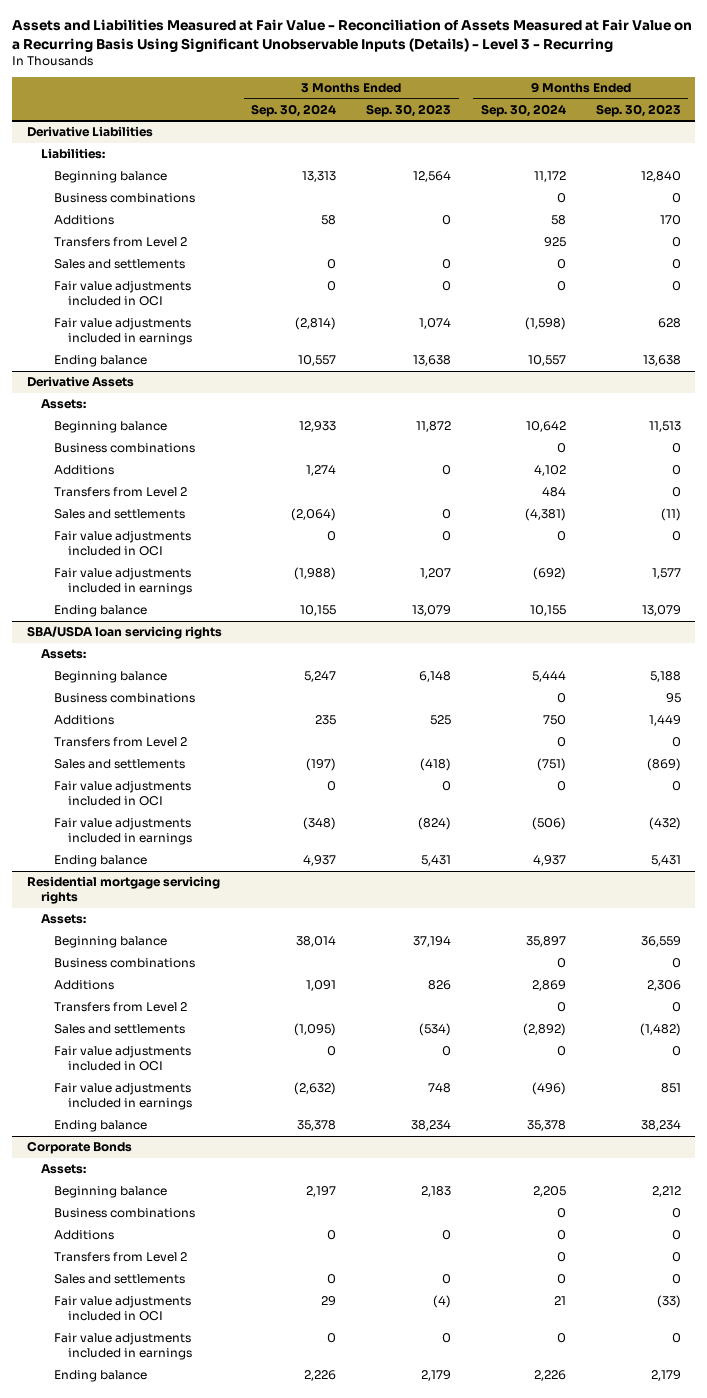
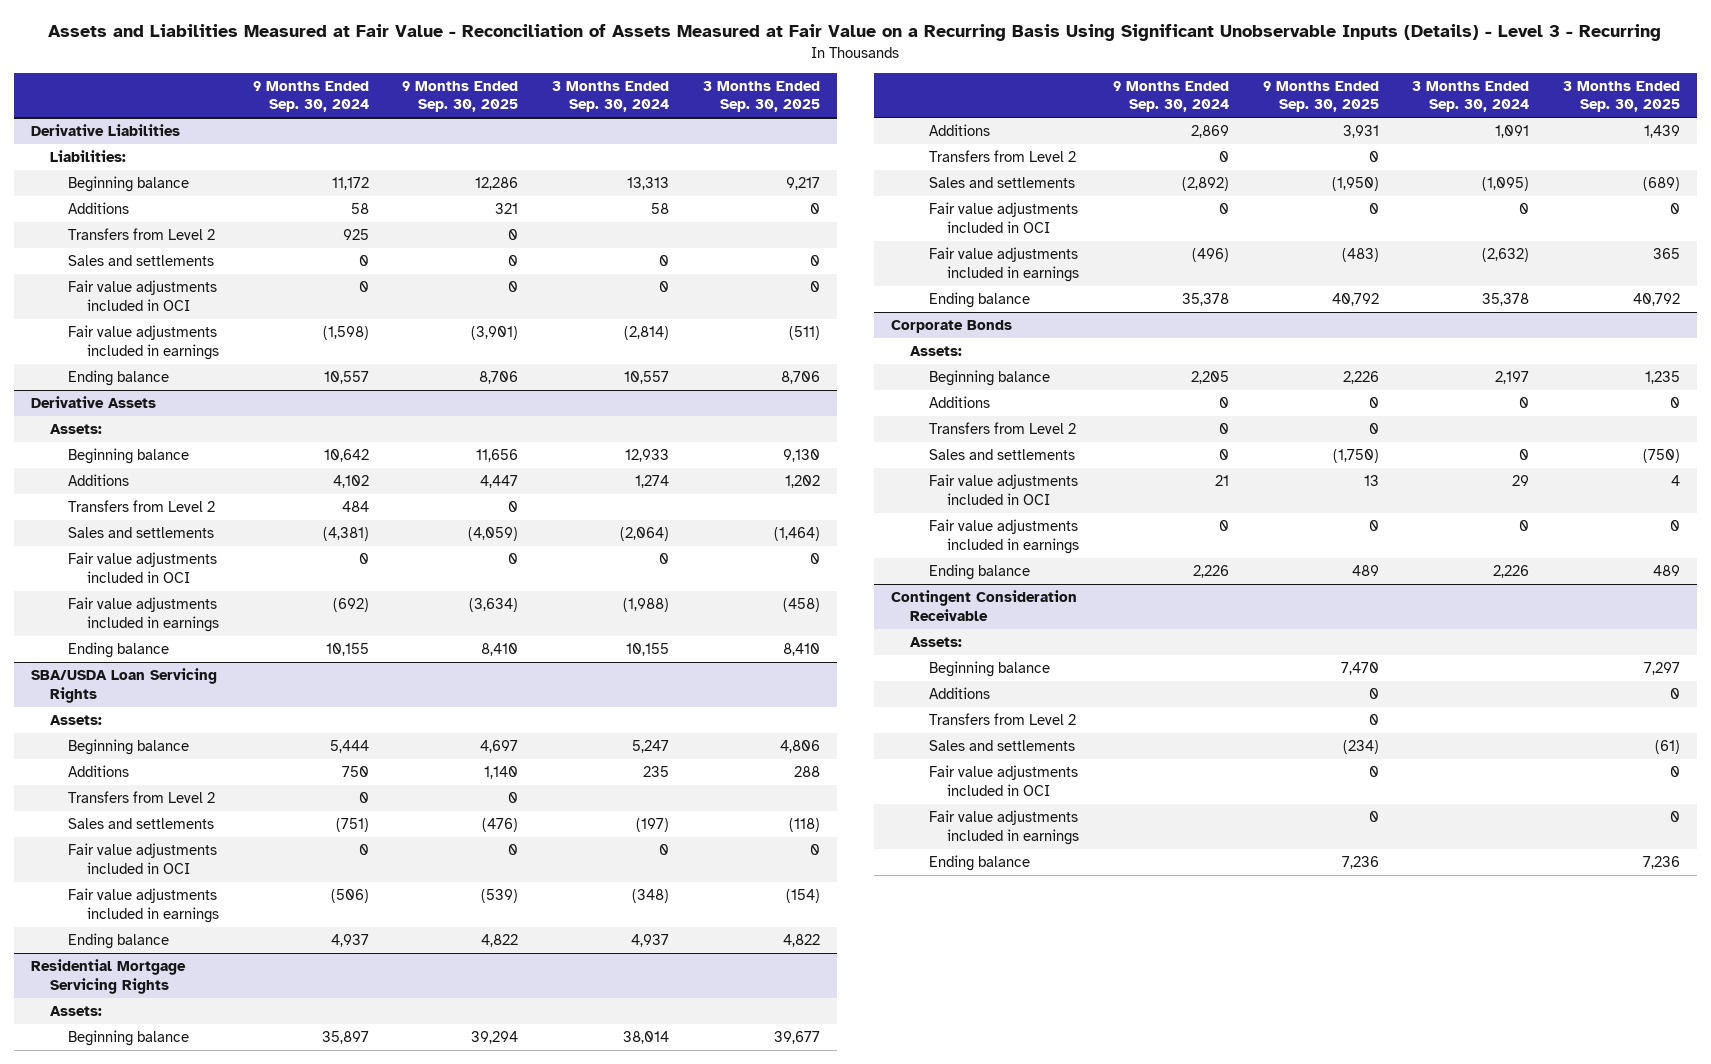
[366,103,452,117] Sep. 30, 2023 -> none
[595,103,681,117] Sep. 30, 2023 -> none
none -> [402,80,519,113] 9 Months Ended Sep. 30, 2025
none -> [702,80,820,113] 3 Months Ended Sep. 30, 2025
[54,193,196,204] Business combinations -> none
[54,443,196,454] Business combinations -> none
[26,626,222,640] SBA/USDA loan servicing rights -> [30,668,217,703] SBA/USDA Loan Servicing Rights
[54,693,196,704] Business combinations -> none
[26,876,220,905] Residential mortgage servicing rights -> [30,959,186,994] Residential Mortgage Servicing Rights
[54,958,196,969] Business combinations -> none
[54,1208,196,1219] Business combinations -> none
none -> [890,590,1077,621] Contingent Consideration Receivable
none -> [909,637,962,648] Assets:
none -> [928,661,1050,678] Beginning balance
none -> [928,687,990,700] Additions
none -> [928,713,1076,726] Transfers from Level 2
none -> [928,740,1075,752] Sales and settlements
none -> [928,765,1078,796] Fair value adjustments included in OCI
none -> [928,810,1080,845] Fair value adjustments included in earnings
none -> [928,855,1030,872] Ending balance

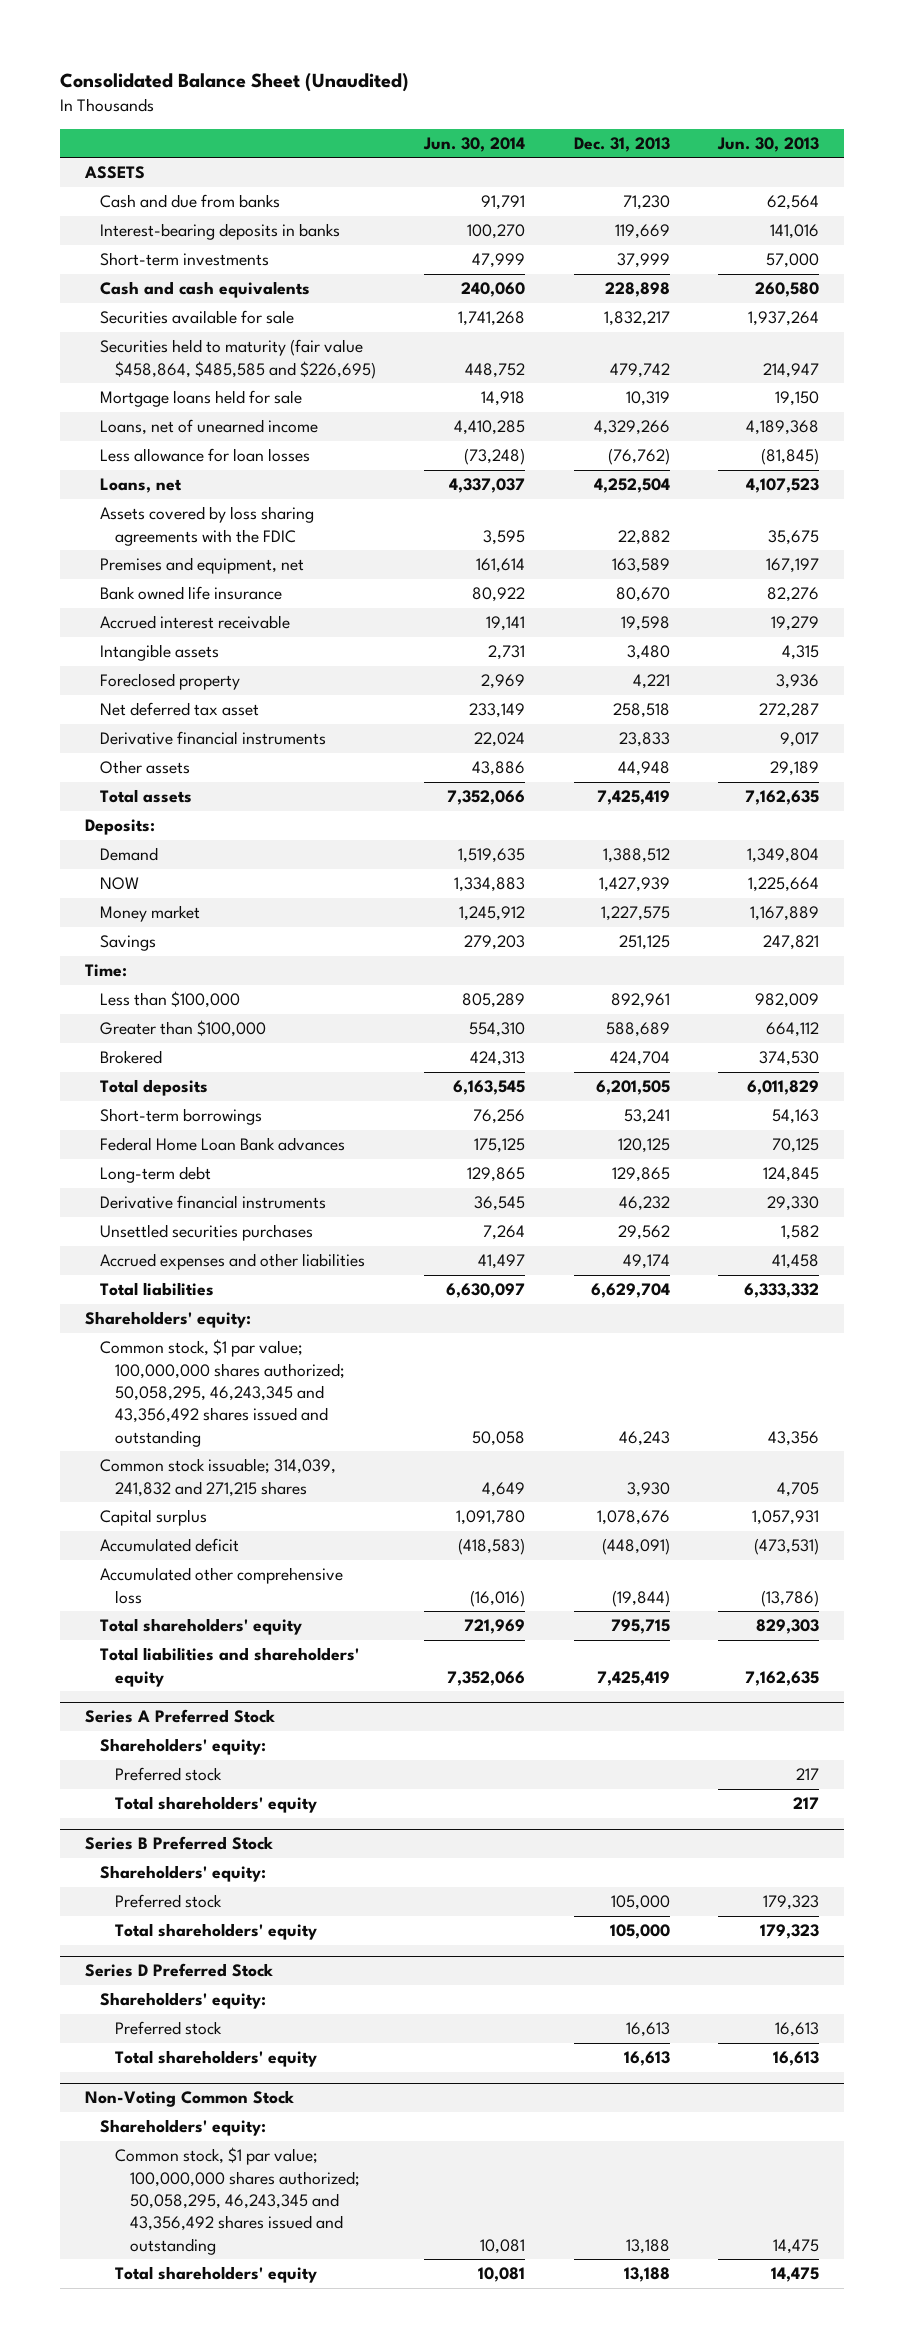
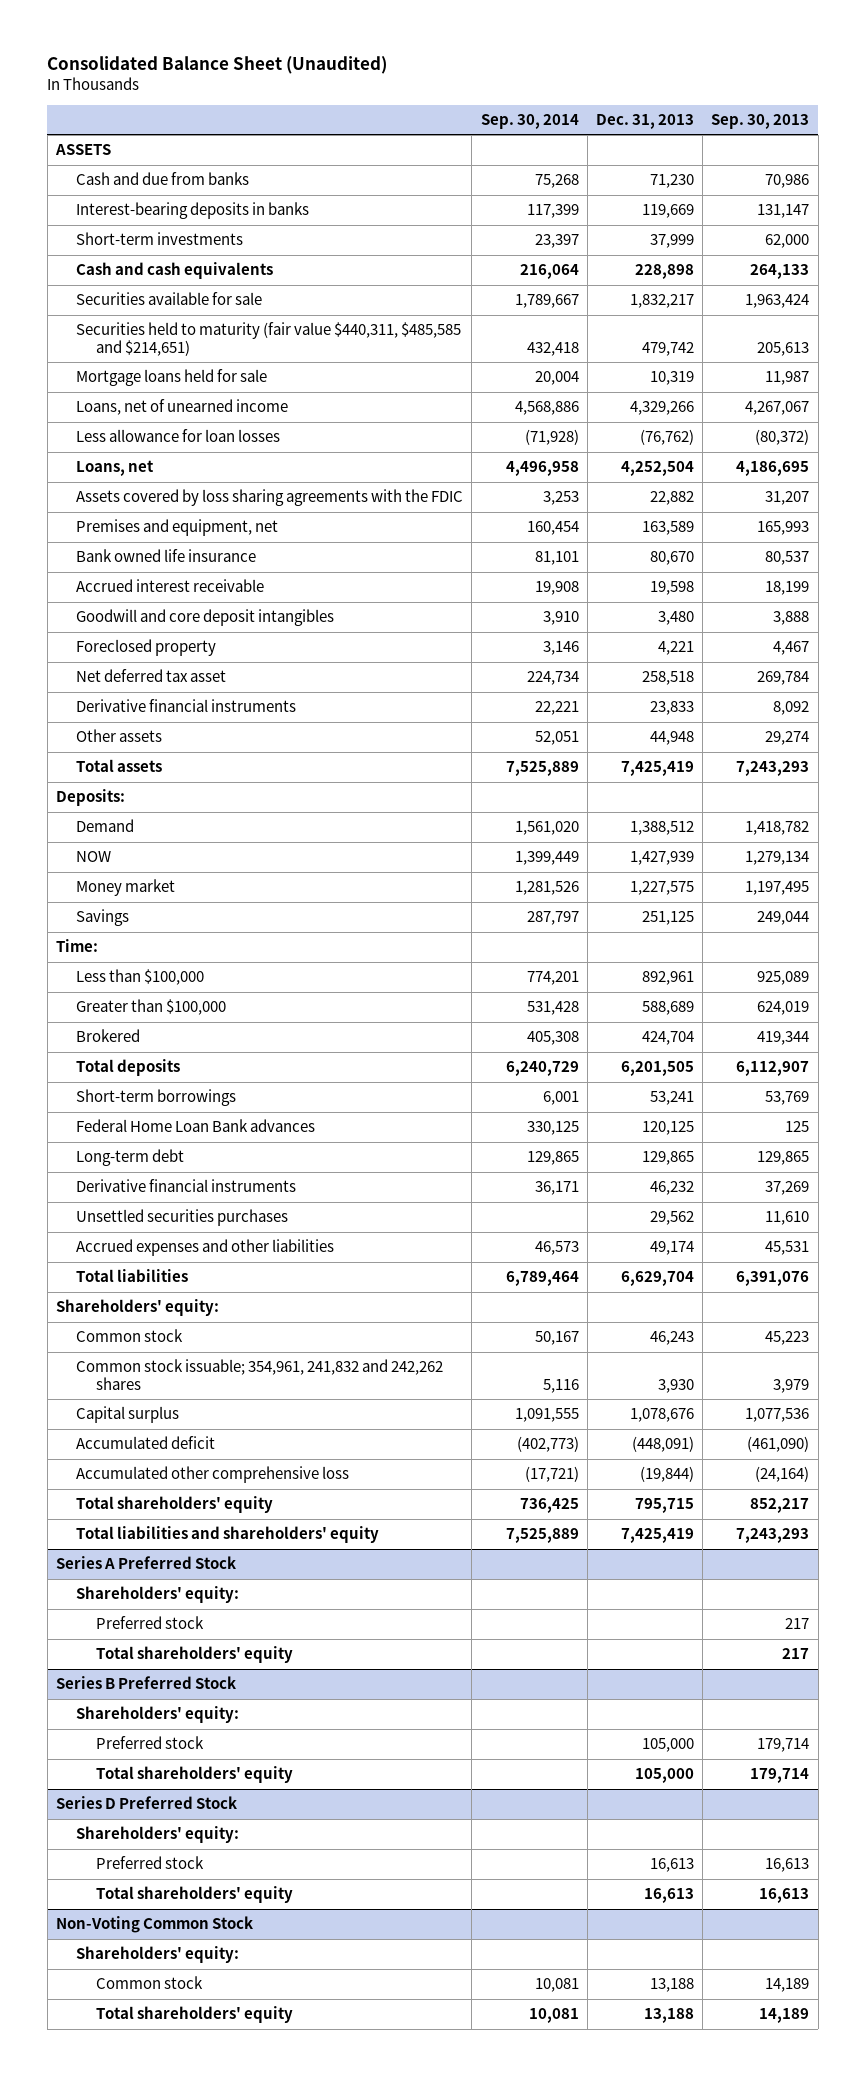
[423,136,526,152] Jun. 30, 2014 -> none
[717,136,820,152] Jun. 30, 2013 -> none
none -> [480,114,579,130] Sep. 30, 2014
none -> [711,114,810,130] Sep. 30, 2013
[99,339,377,379] Securities held to maturity (fair value $458,864, $485,585 and $226,695) -> [76,322,462,357] Securities held to maturity (fair value $440,311, $485,585 and $214,651)
[99,644,219,662] Intangible assets -> [76,609,335,627] Goodwill and core deposit intangibles
[99,1339,346,1447] Common stock, $1 par value; 100,000,000 shares authorized; 50,058,295, 46,243,345 and 43,356,492 shares issued and outstanding -> [76,1329,184,1343] Common stock
[99,1458,336,1497] Common stock issuable; 314,039, 241,832 and 271,215 shares -> [76,1359,444,1391] Common stock issuable; 354,961, 241,832 and 242,262 shares
[115,2147,361,2255] Common stock, $1 par value; 100,000,000 shares authorized; 50,058,295, 46,243,345 and 43,356,492 shares issued and outstanding -> [96,1976,204,1990] Common stock

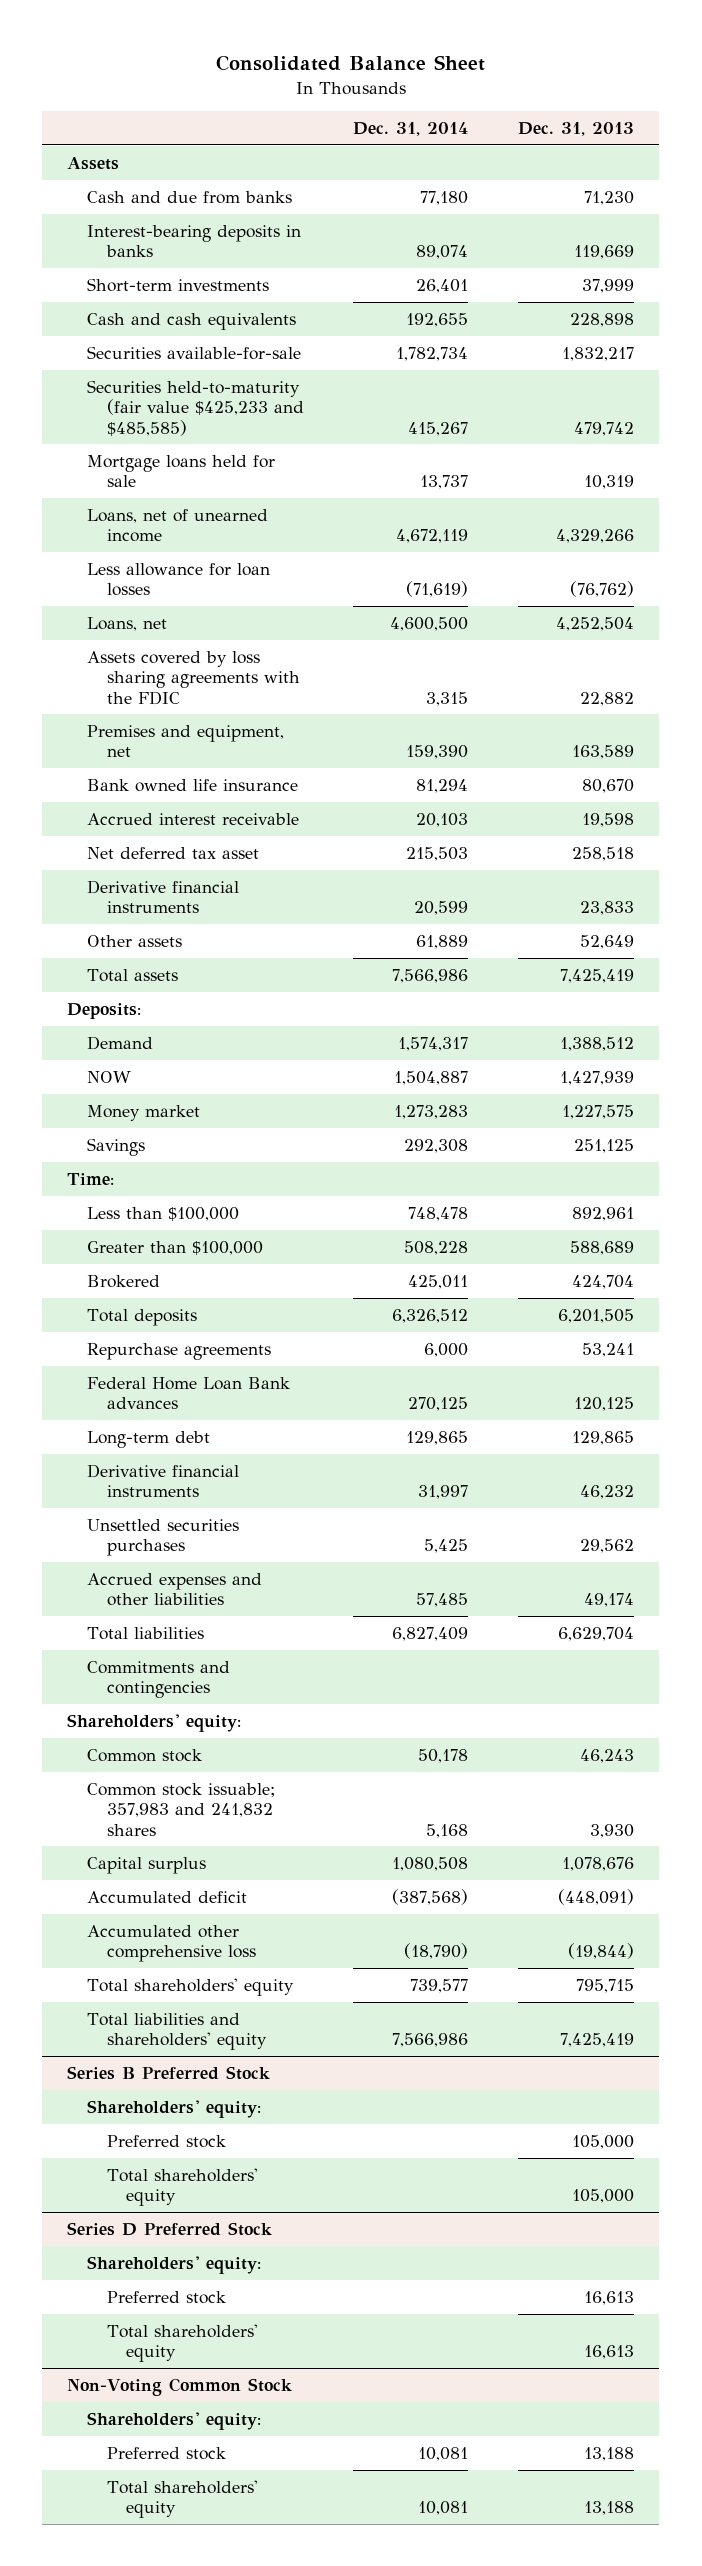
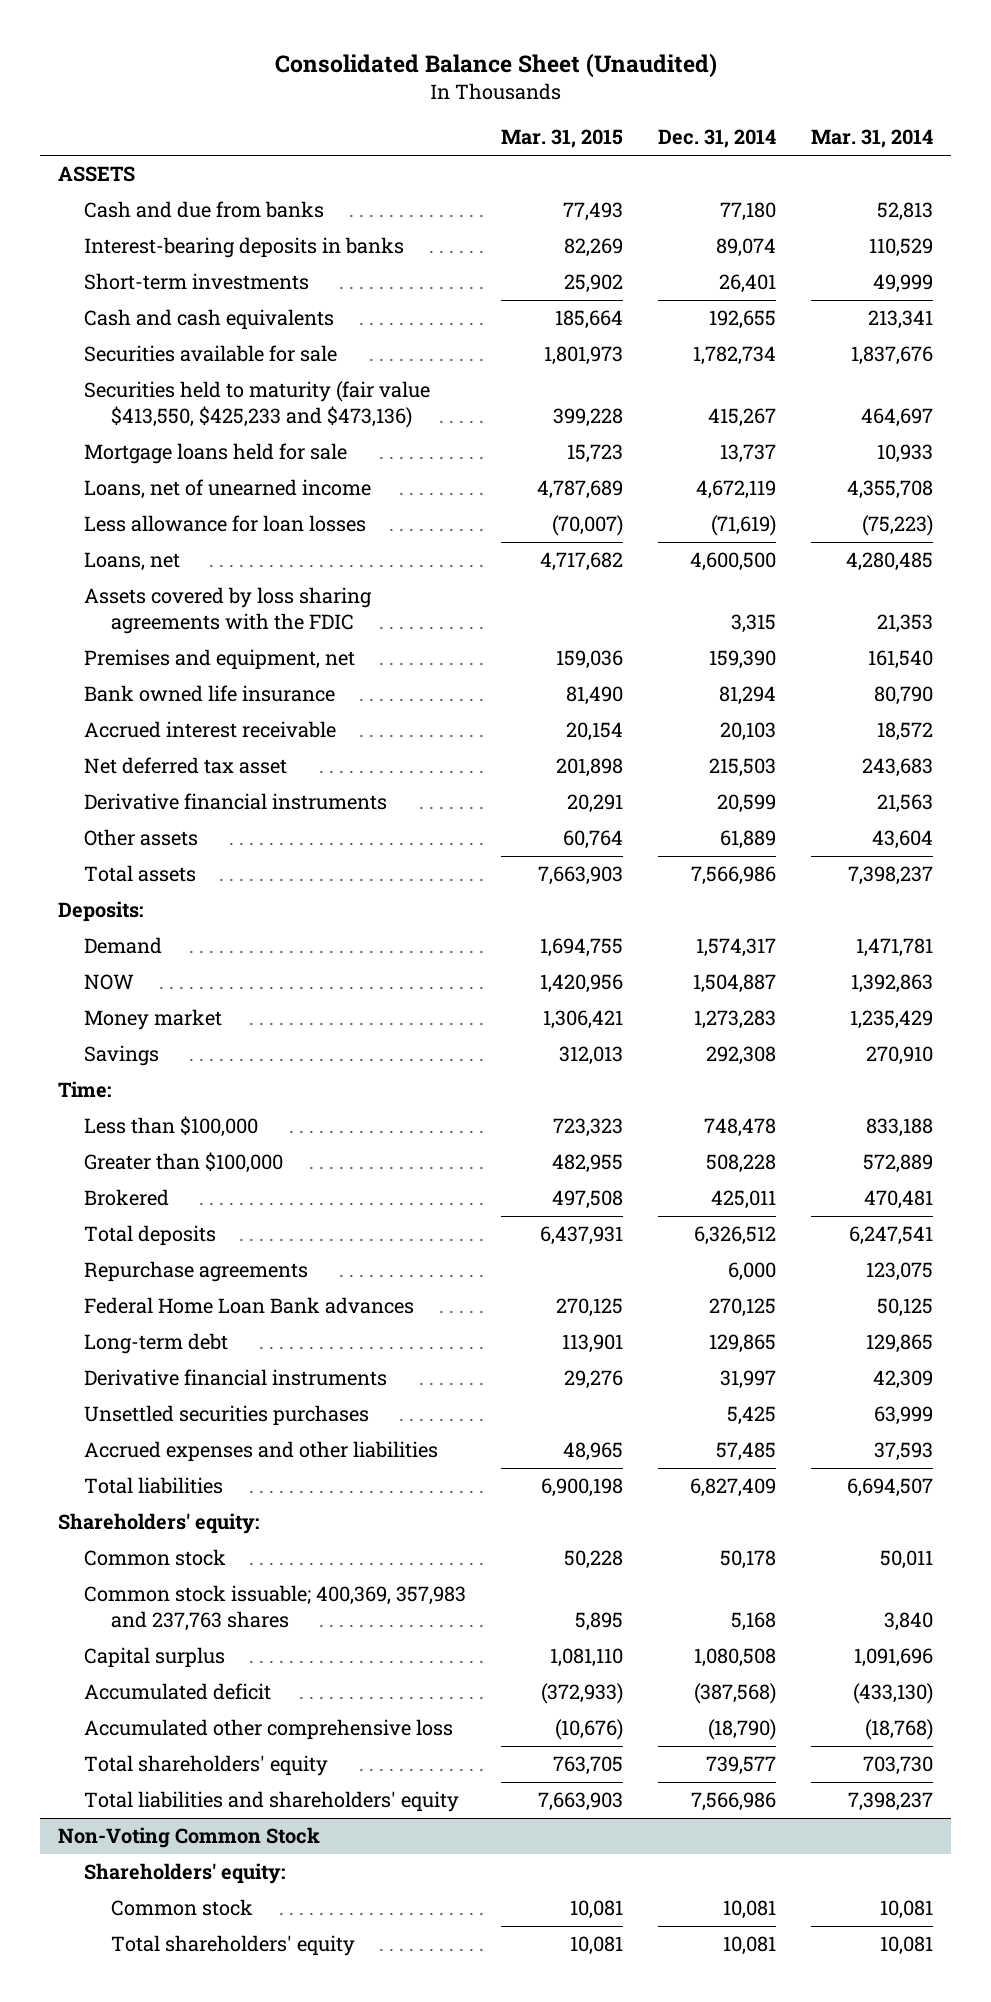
[215,54,485,71] Consolidated Balance Sheet -> [274,52,717,78] Consolidated Balance Sheet (Unaudited)
[518,122,635,137] Dec. 31, 2013 -> none
none -> [501,129,624,149] Mar. 31, 2015
none -> [811,129,934,149] Mar. 31, 2014
[67,156,120,170] Assets -> [57,166,135,183] ASSETS
[86,345,301,360] Securities available-for-sale -> [84,345,338,363] Securities available for sale
[86,379,304,436] Securities held-to-maturity (fair value $425,233 and $485,585) -> [84,381,431,428] Securities held to maturity (fair value $413,550, $425,233 and $473,136)
[86,1660,230,1699] Commitments and contingencies -> none
[86,1782,275,1836] Common stock issuable; 357,983 and 241,832 shares -> [84,1585,467,1631] Common stock issuable; 400,369, 357,983 and 237,763 shares
[67,2065,271,2080] Series B Preferred Stock -> none
[86,2099,261,2118] Shareholders' equity: -> none
[106,2134,226,2148] Preferred stock -> none
[106,2167,258,2207] Total shareholders' equity -> none
[67,2221,273,2236] Series D Preferred Stock -> none
[86,2255,261,2274] Shareholders' equity: -> none
[106,2290,226,2304] Preferred stock -> none
[106,2323,258,2363] Total shareholders' equity -> none
[106,2446,226,2460] Preferred stock -> [111,1899,254,1917] Common stock

